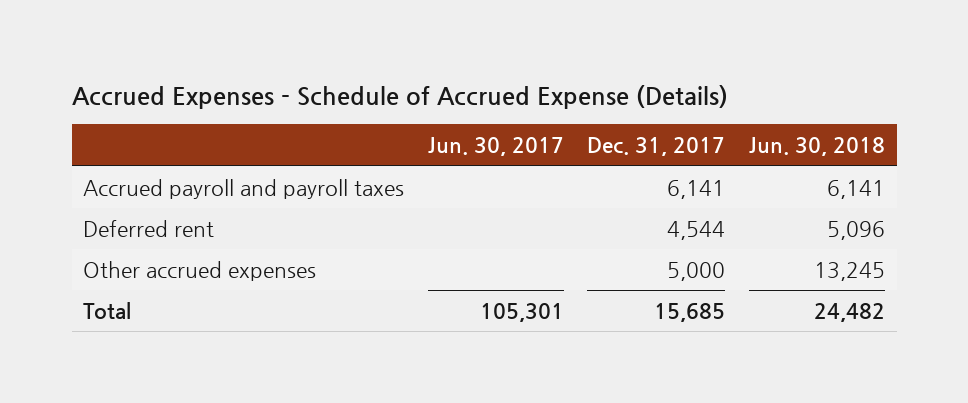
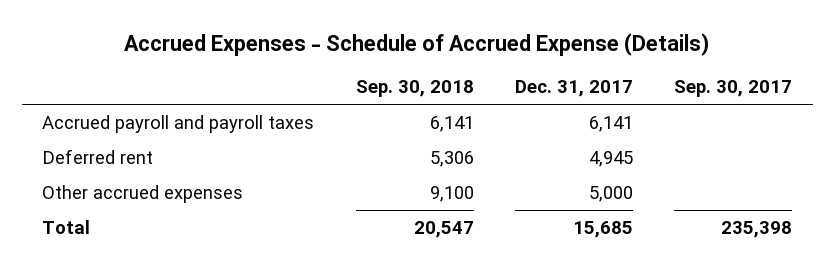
[427,137,564,157] Jun. 30, 2017 -> none
[749,137,886,157] Jun. 30, 2018 -> none
none -> [355,80,474,98] Sep. 30, 2018
none -> [674,80,793,98] Sep. 30, 2017
[667,220,726,240] 4,544 -> [588,151,633,168] 4,945

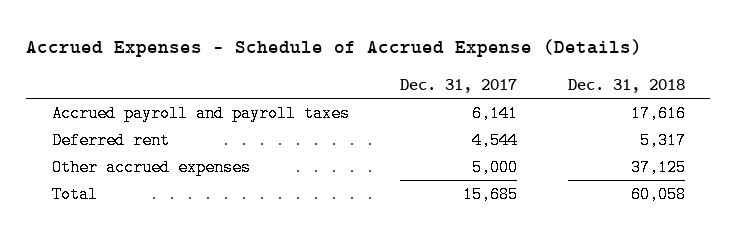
[355,80,474,98] Sep. 30, 2018 -> none
[674,80,793,98] Sep. 30, 2017 -> none
none -> [567,78,685,93] Dec. 31, 2018
[588,151,633,168] 4,945 -> [471,132,518,150] 4,544

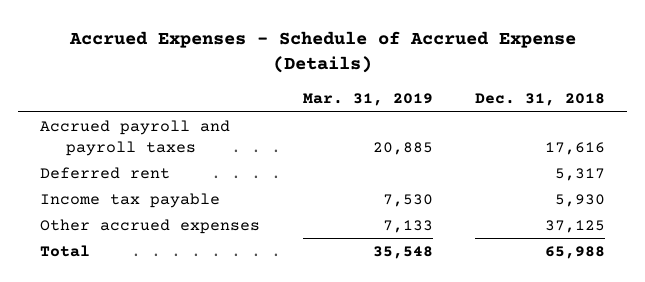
[399,78,517,93] Dec. 31, 2017 -> none
none -> [302,93,433,107] Mar. 31, 2019
none -> [39,192,220,208] Income tax payable
[630,186,686,204] 60,058 -> [545,245,606,259] 65,988

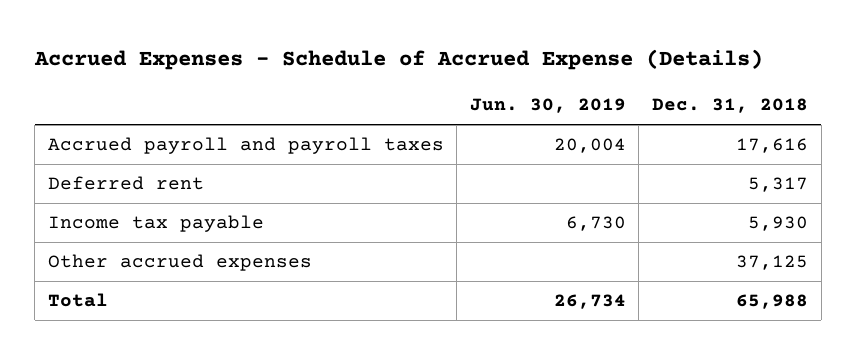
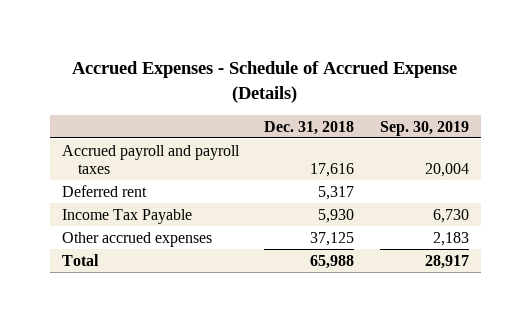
[469,98,626,114] Jun. 30, 2019 -> none
none -> [379,120,469,136] Sep. 30, 2019
[47,215,264,233] Income tax payable -> [62,208,193,224] Income Tax Payable

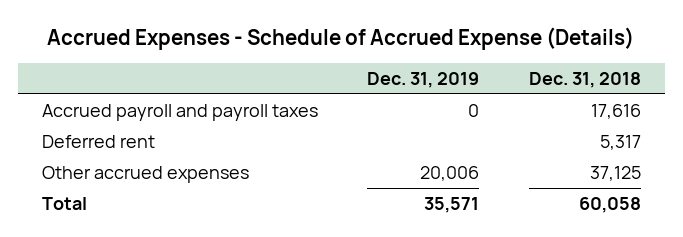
[379,120,469,136] Sep. 30, 2019 -> none
none -> [367,71,480,88] Dec. 31, 2019
[62,208,193,224] Income Tax Payable -> none
[310,254,355,269] 65,988 -> [578,196,641,213] 60,058

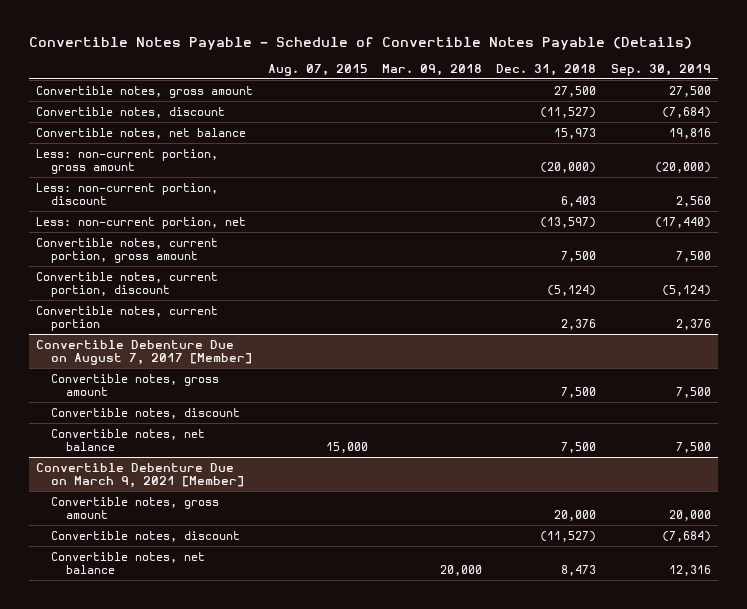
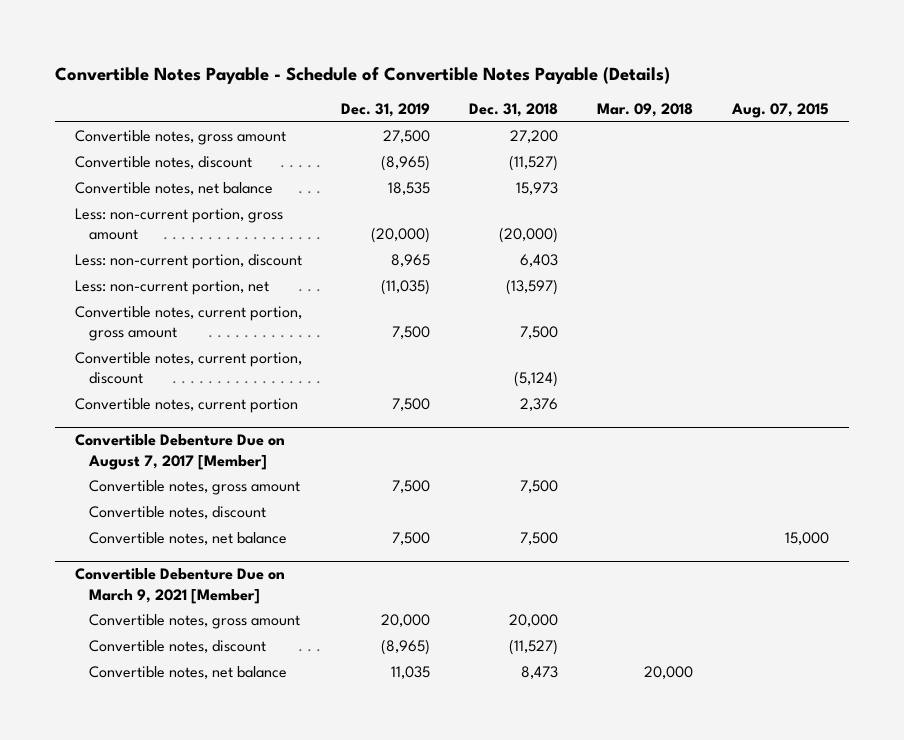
[610,63,711,76] Sep. 30, 2019 -> none
none -> [340,103,430,118] Dec. 31, 2019
[554,85,597,97] 27,500 -> [509,130,558,144] 27,200

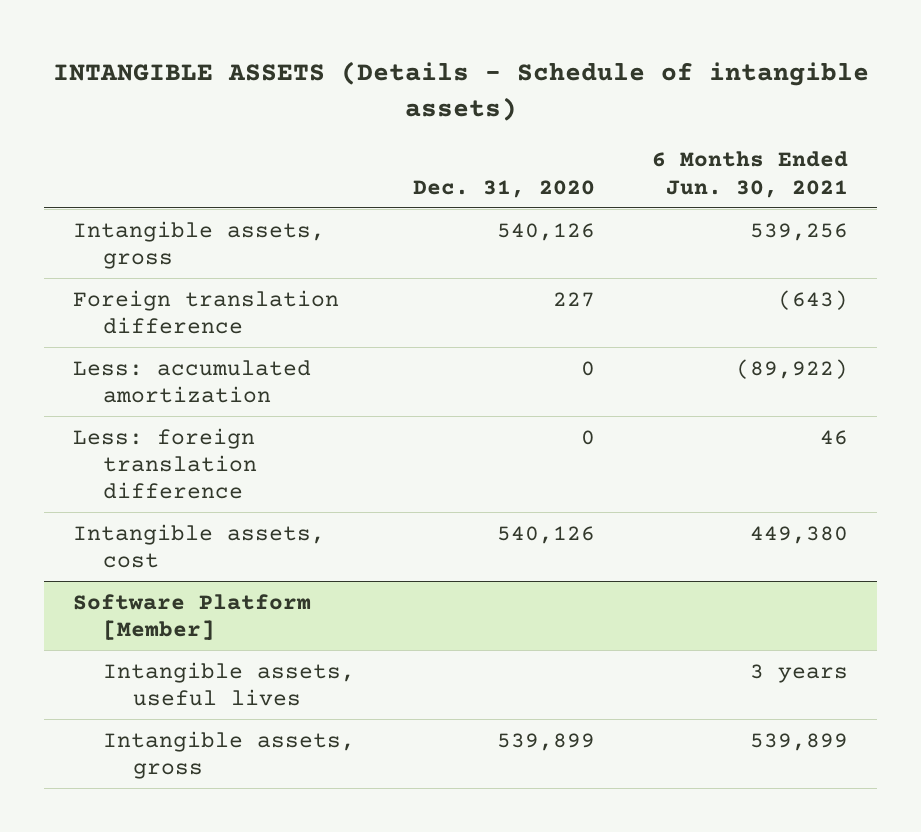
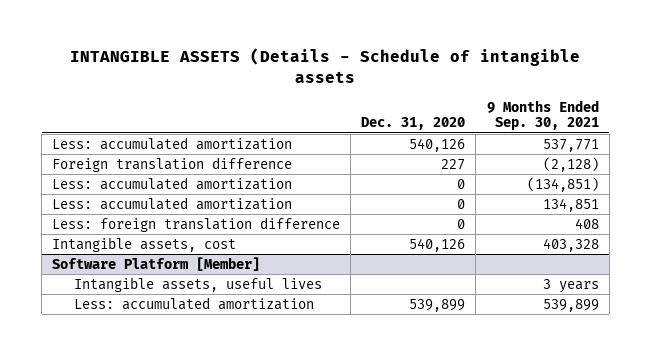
[52,61,869,121] INTANGIBLE ASSETS (Details - Schedule of intangible assets) -> [70,48,581,84] INTANGIBLE ASSETS (Details - Schedule of intangible assets
[652,151,849,198] 6 Months Ended Jun. 30, 2021 -> none
none -> [486,99,599,131] 9 Months Ended Sep. 30, 2021
[73,220,326,269] Intangible assets, gross -> [52,136,293,150] Less: accumulated amortization
none -> [52,196,293,210] Less: accumulated amortization
[103,730,356,779] Intangible assets, gross -> [73,296,314,310] Less: accumulated amortization

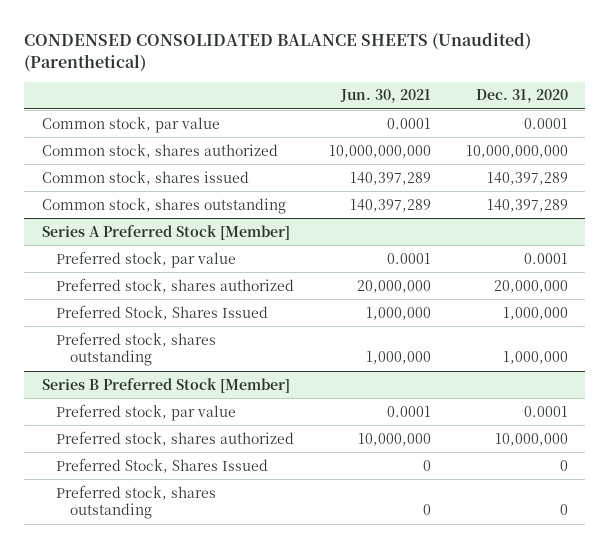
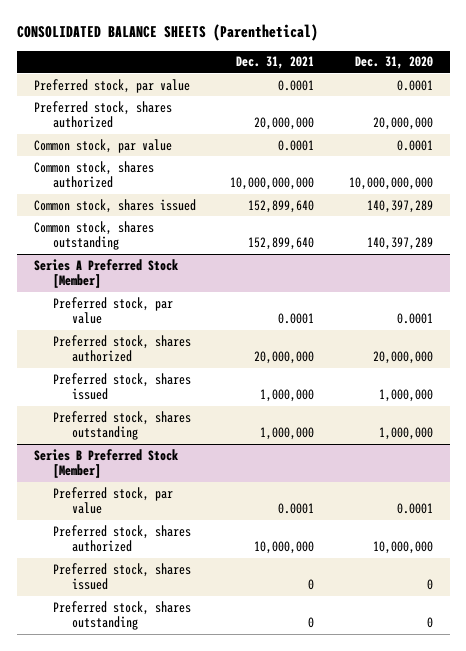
[24,31,532,72] CONDENSED CONSOLIDATED BALANCE SHEETS (Unaudited) (Parenthetical) -> [16,24,318,42] CONSOLIDATED BALANCE SHEETS (Parenthetical)
[339,89,431,104] Jun. 30, 2021 -> none
none -> [236,56,315,70] Dec. 31, 2021
none -> [33,78,190,93] Preferred stock, par value
none -> [33,100,172,129] Preferred stock, shares authorized
[55,304,268,320] Preferred Stock, Shares Issued -> [53,372,192,401] Preferred stock, shares issued
[55,457,268,473] Preferred Stock, Shares Issued -> [53,562,192,591] Preferred stock, shares issued

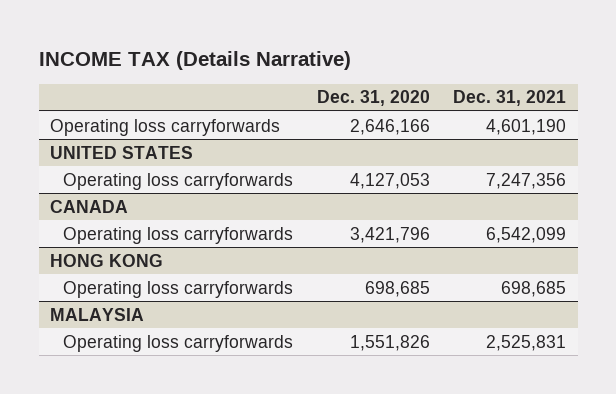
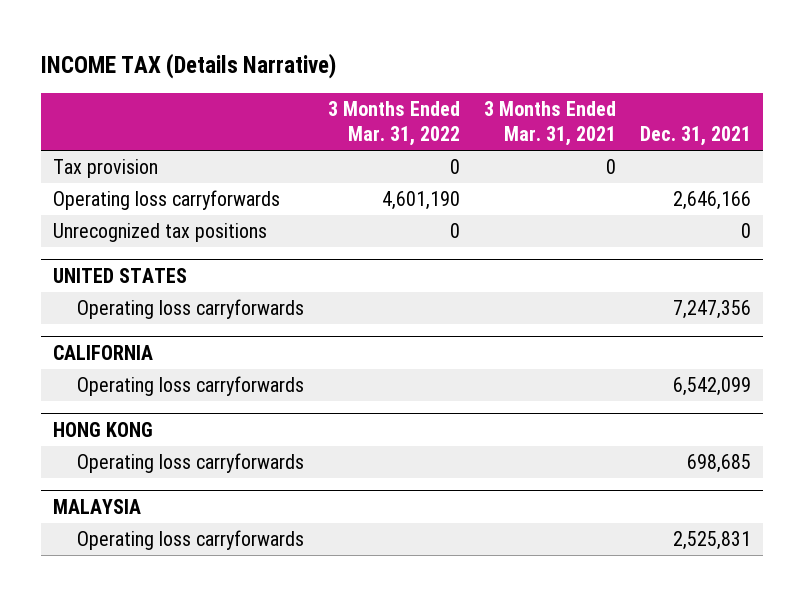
[316,90,430,107] Dec. 31, 2020 -> none
none -> [328,100,461,147] 3 Months Ended Mar. 31, 2022
none -> [484,100,617,147] 3 Months Ended Mar. 31, 2021
none -> [53,159,159,179] Tax provision
[485,118,566,135] 4,601,190 -> [673,191,752,211] 2,646,166
none -> [53,223,268,243] Unrecognized tax positions
[50,199,129,213] CANADA -> none
none -> [53,345,154,361] CALIFORNIA

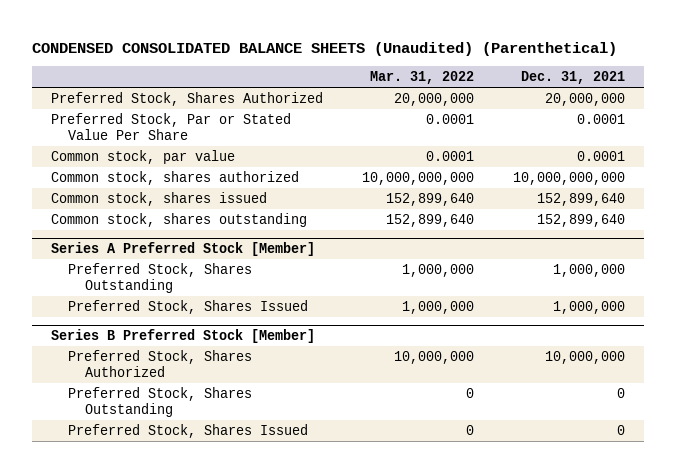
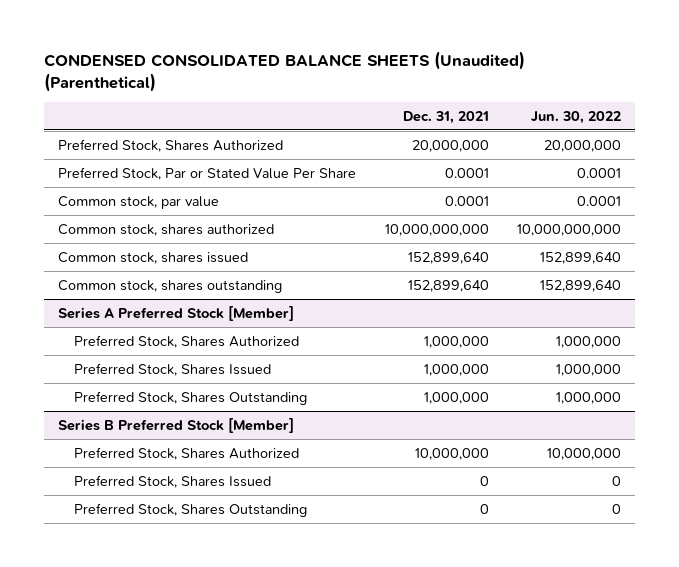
[369,70,474,84] Mar. 31, 2022 -> none
none -> [531,110,622,124] Jun. 30, 2022
none -> [74,334,300,348] Preferred Stock, Shares Authorized
[68,262,253,294] Preferred Stock, Shares Outstanding -> [74,390,308,405] Preferred Stock, Shares Outstanding
[68,386,253,418] Preferred Stock, Shares Outstanding -> [74,502,308,517] Preferred Stock, Shares Outstanding

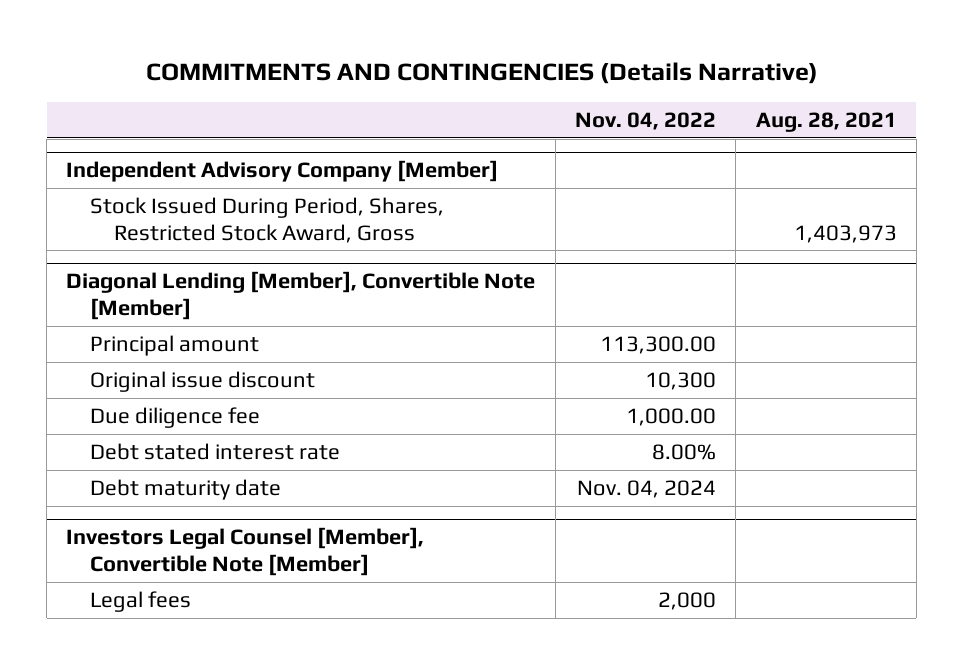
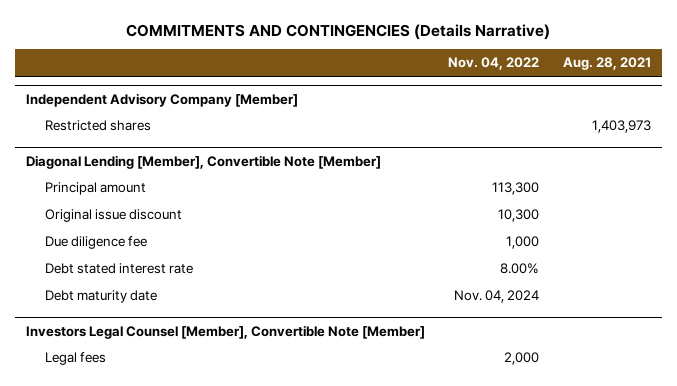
[90,196,445,243] Stock Issued During Period, Shares, Restricted Stock Award, Gross -> [45,120,152,132] Restricted shares
[600,335,717,354] 113,300.00 -> [492,182,540,196] 113,300
[626,407,717,426] 1,000.00 -> [506,236,540,250] 1,000

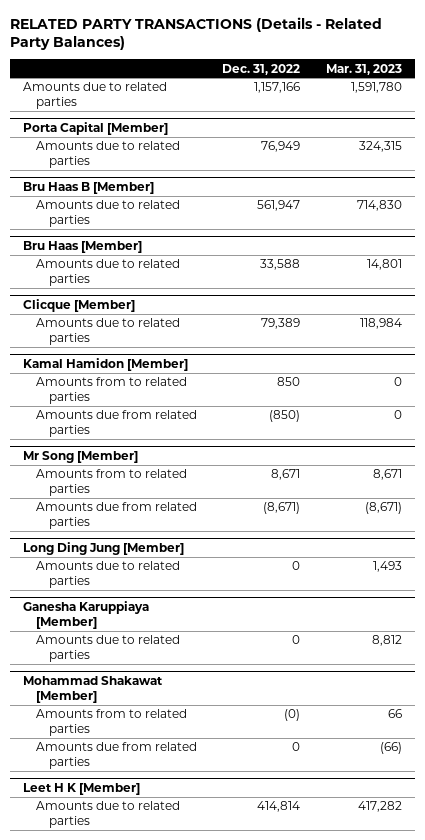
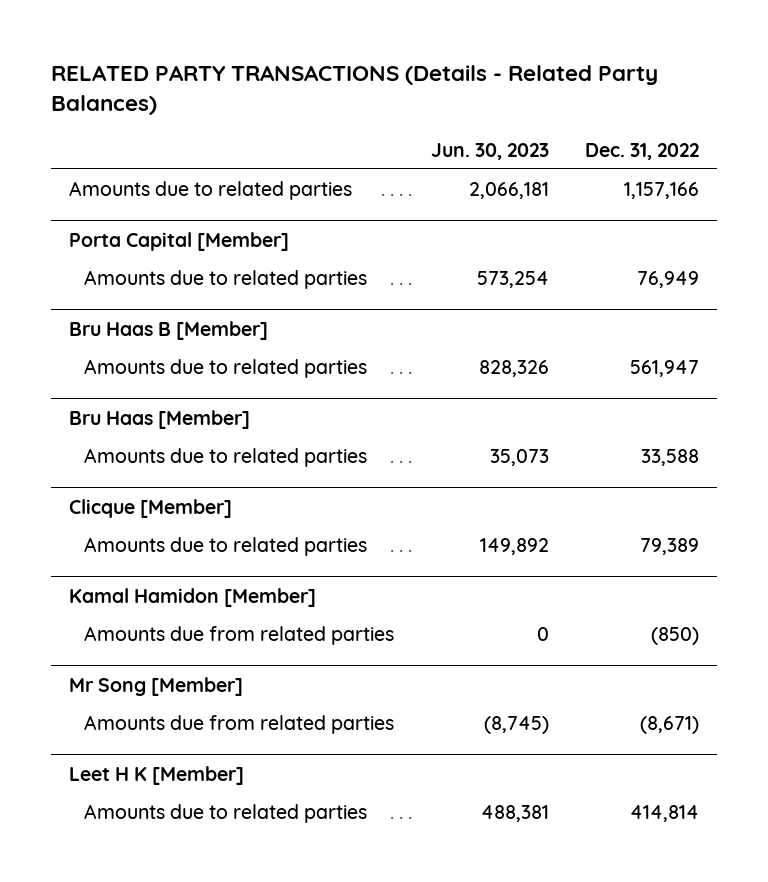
[326,63,403,75] Mar. 31, 2023 -> none
none -> [430,142,549,160] Jun. 30, 2023
[35,377,187,405] Amounts from to related parties -> none
[35,469,187,497] Amounts from to related parties -> none
[22,541,184,555] Long Ding Jung [Member] -> none
[35,561,180,589] Amounts due to related parties -> none
[22,600,149,629] Ganesha Karuppiaya [Member] -> none
[35,635,180,663] Amounts due to related parties -> none
[22,675,163,703] Mohammad Shakawat [Member] -> none
[35,709,187,737] Amounts from to related parties -> none
[35,742,197,770] Amounts due from related parties -> none

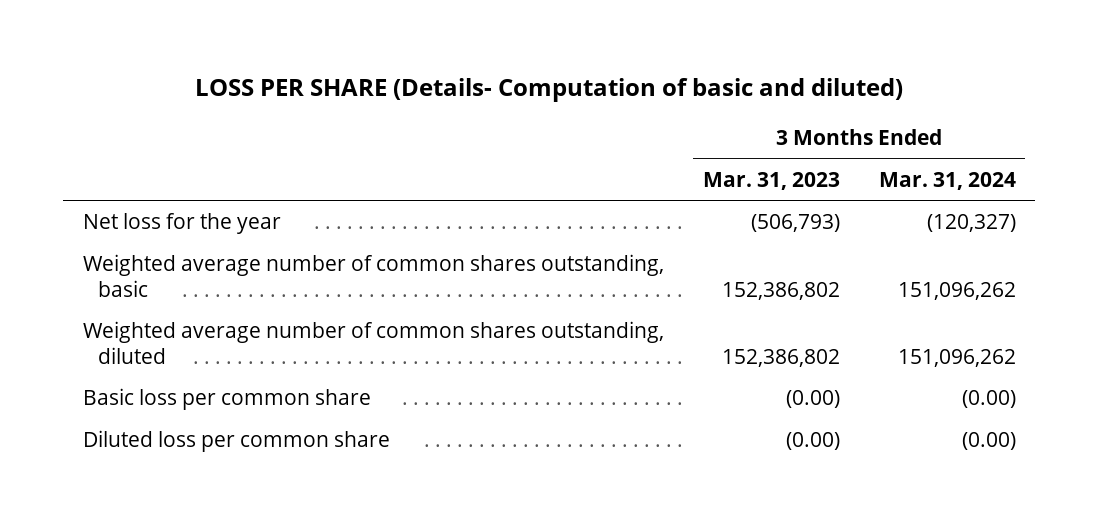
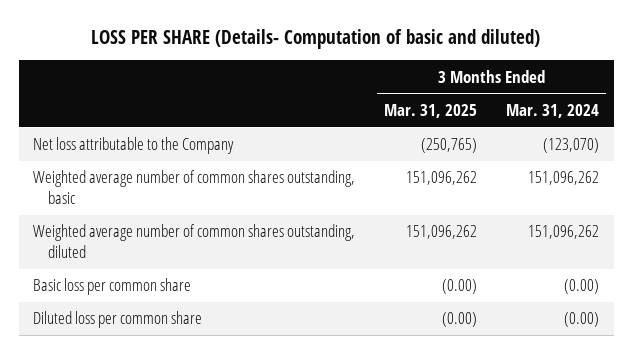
[702,171,840,190] Mar. 31, 2023 -> none
none -> [384,104,478,119] Mar. 31, 2025
[82,213,281,235] Net loss for the year -> none
none -> [33,137,235,155] Net loss attributable to the Company

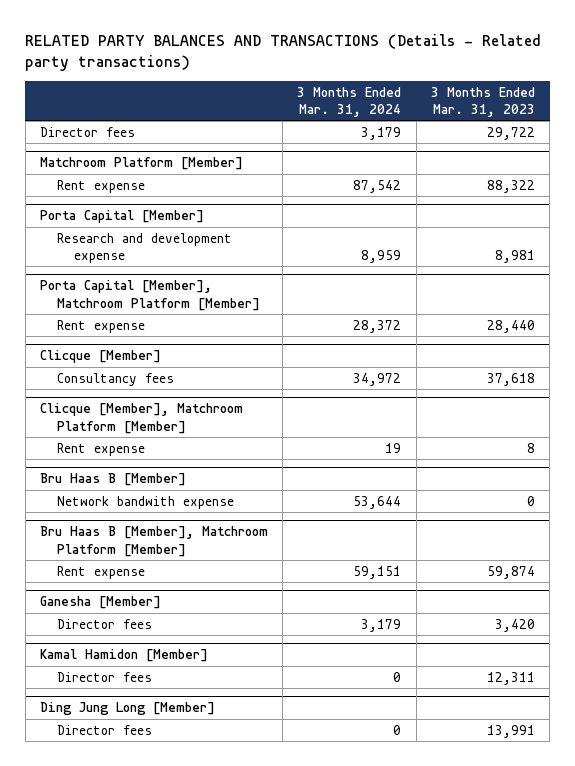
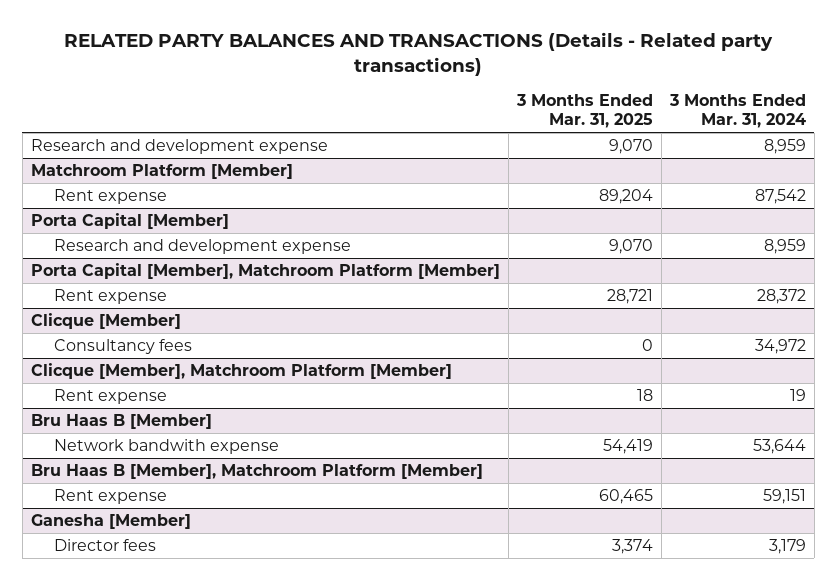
[430,86,535,118] 3 Months Ended Mar. 31, 2023 -> none
none -> [515,94,653,129] 3 Months Ended Mar. 31, 2025
[39,126,135,137] Director fees -> none
none -> [30,139,328,155] Research and development expense
[39,649,208,663] Kamal Hamidon [Member] -> none
[57,671,153,682] Director fees -> none
[39,702,215,716] Ding Jung Long [Member] -> none
[57,724,153,735] Director fees -> none

